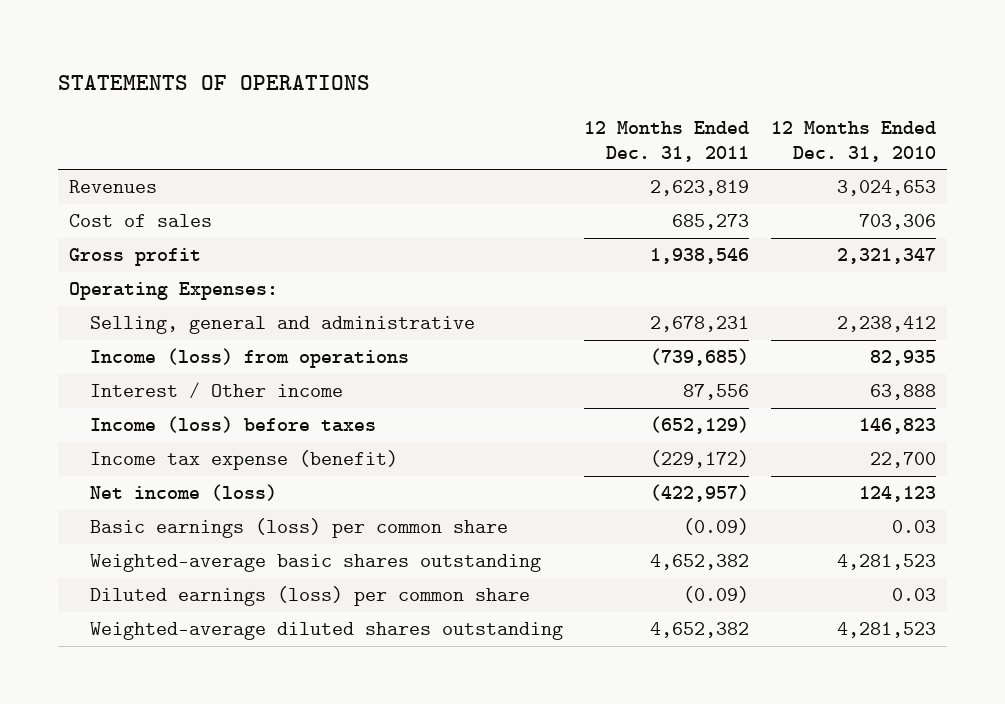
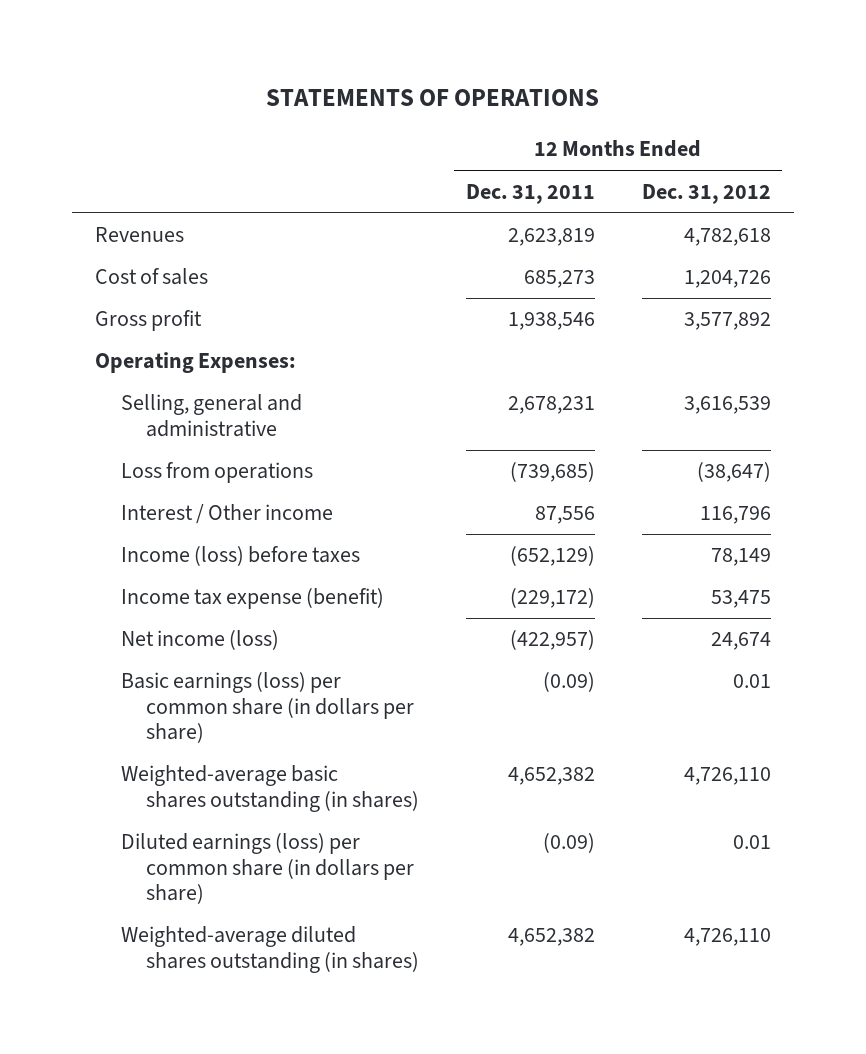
[771,120,937,162] 12 Months Ended Dec. 31, 2010 -> none
none -> [641,183,771,204] Dec. 31, 2012
[89,348,409,369] Income (loss) from operations -> [120,462,313,484] Loss from operations
[89,518,508,539] Basic earnings (loss) per common share -> [120,672,415,744] Basic earnings (loss) per common share (in dollars per share)
[89,554,541,573] Weighted-average basic shares outstanding -> [120,765,420,812] Weighted-average basic shares outstanding (in shares)
[89,586,530,607] Diluted earnings (loss) per common share -> [120,833,415,905] Diluted earnings (loss) per common share (in dollars per share)
[89,622,563,641] Weighted-average diluted shares outstanding -> [120,926,420,973] Weighted-average diluted shares outstanding (in shares)

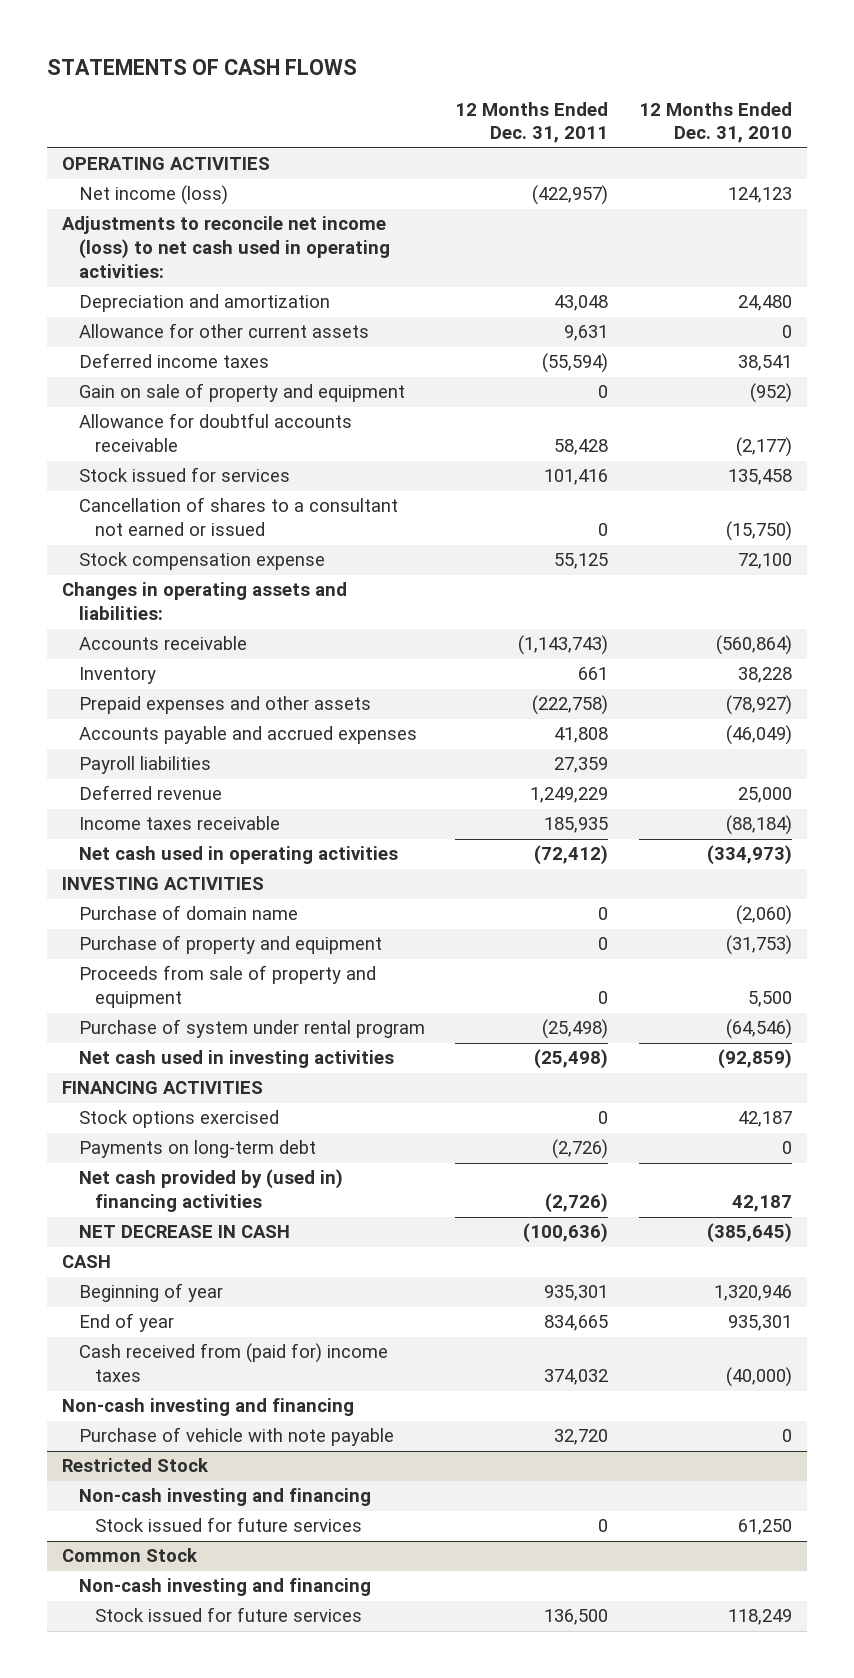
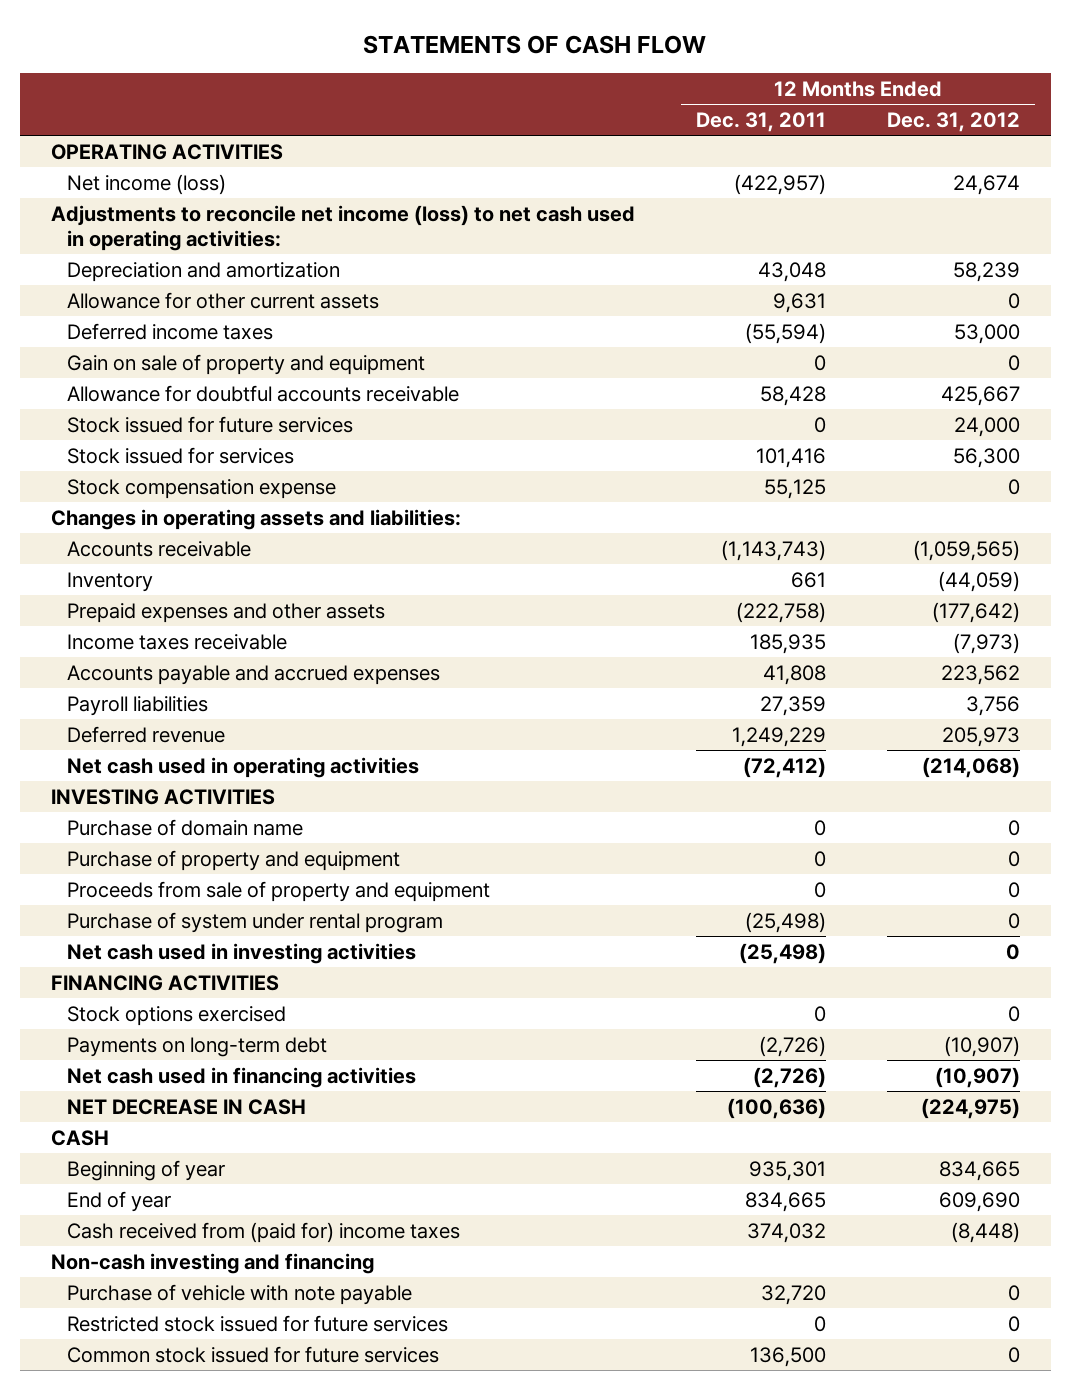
[46,59,357,76] STATEMENTS OF CASH FLOWS -> [363,34,707,54] STATEMENTS OF CASH FLOW
[638,101,792,144] 12 Months Ended Dec. 31, 2010 -> none
none -> [887,112,1021,133] Dec. 31, 2012
none -> [67,415,354,433] Stock issued for future services
[78,497,398,537] Cancellation of shares to a consultant not earned or issued -> none
[78,816,280,831] Income taxes receivable -> [67,633,288,650] Income taxes receivable
[78,1169,343,1213] Net cash provided by (used in) financing activities -> [67,1066,417,1088] Net cash used in financing activities
[61,1458,209,1473] Restricted Stock -> none
[78,1488,371,1507] Non-cash investing and financing -> none
[61,1548,198,1563] Common Stock -> none
[78,1578,371,1597] Non-cash investing and financing -> none
[95,1517,363,1533] Stock issued for future services -> [67,1314,449,1332] Restricted stock issued for future services
[95,1607,363,1623] Stock issued for future services -> [67,1345,440,1363] Common stock issued for future services

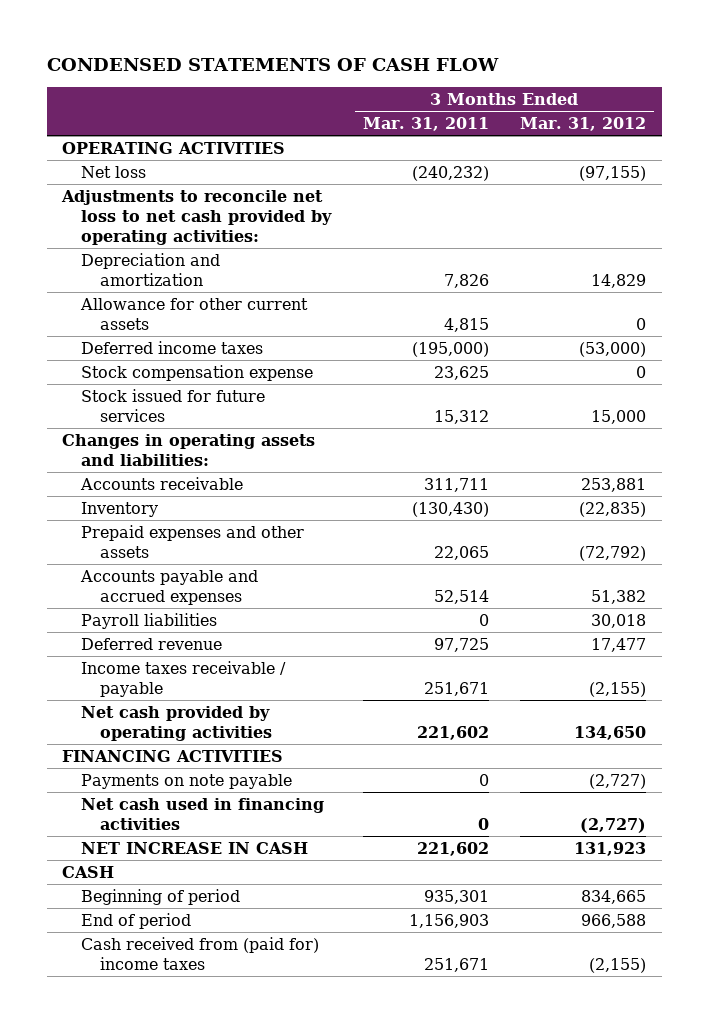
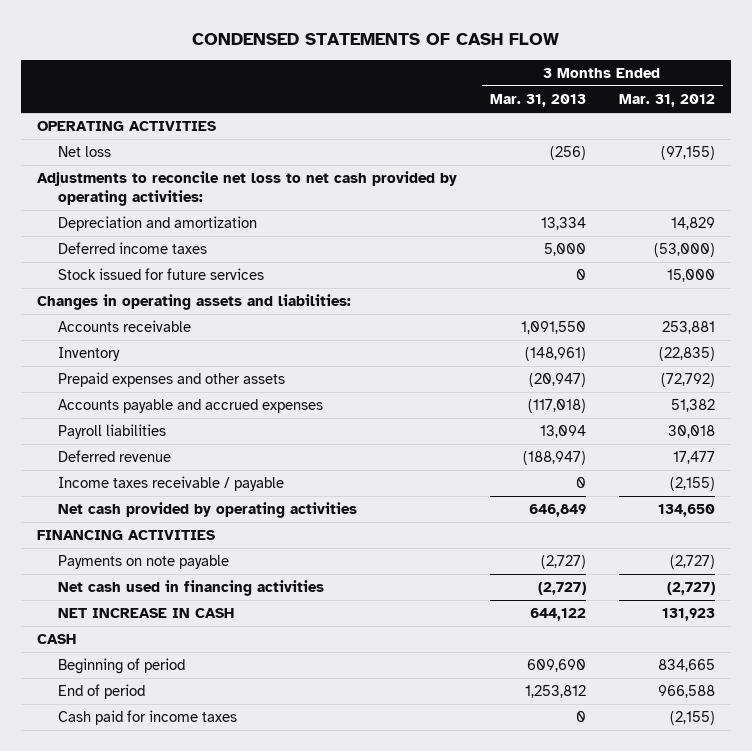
[362,116,489,131] Mar. 31, 2011 -> none
none -> [489,94,586,108] Mar. 31, 2013
[80,297,309,330] Allowance for other current assets -> none
[81,364,314,381] Stock compensation expense -> none
[81,936,320,970] Cash received from (paid for) income taxes -> [57,710,237,726] Cash paid for income taxes

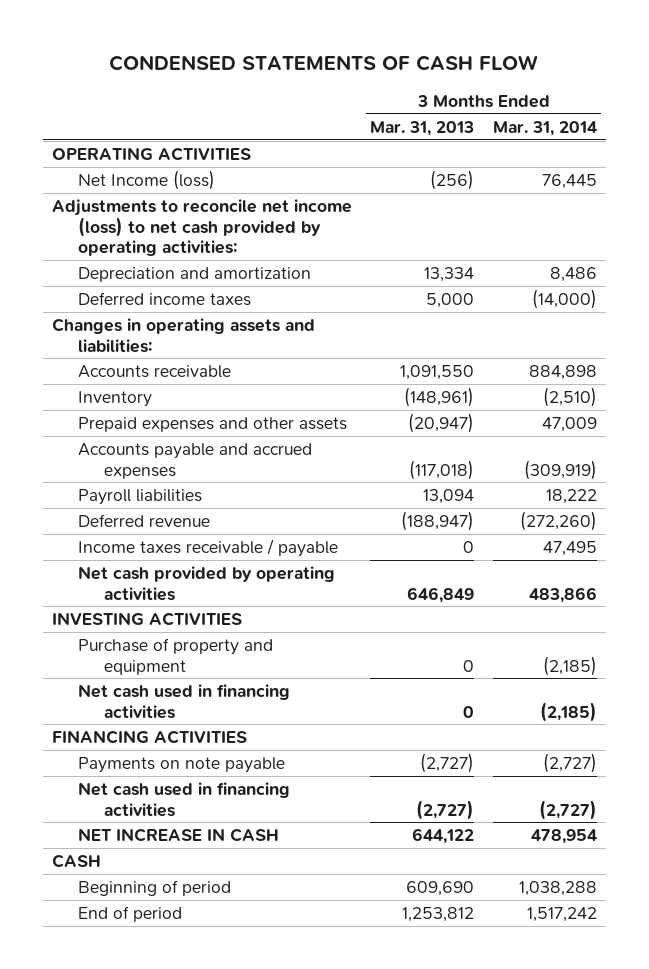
[618,94,715,108] Mar. 31, 2012 -> none
none -> [492,120,597,136] Mar. 31, 2014
[57,146,111,158] Net loss -> [78,169,216,190] Net Income (loss)
[37,171,458,206] Adjustments to reconcile net loss to net cash provided by operating activities: -> [52,198,353,257] Adjustments to reconcile net income (loss) to net cash provided by operating activities:
[57,268,264,281] Stock issued for future services -> none
none -> [52,611,243,626] INVESTING ACTIVITIES
none -> [78,637,274,675] Purchase of property and equipment
none -> [78,683,291,719] Net cash used in financing activities
[57,710,237,726] Cash paid for income taxes -> none

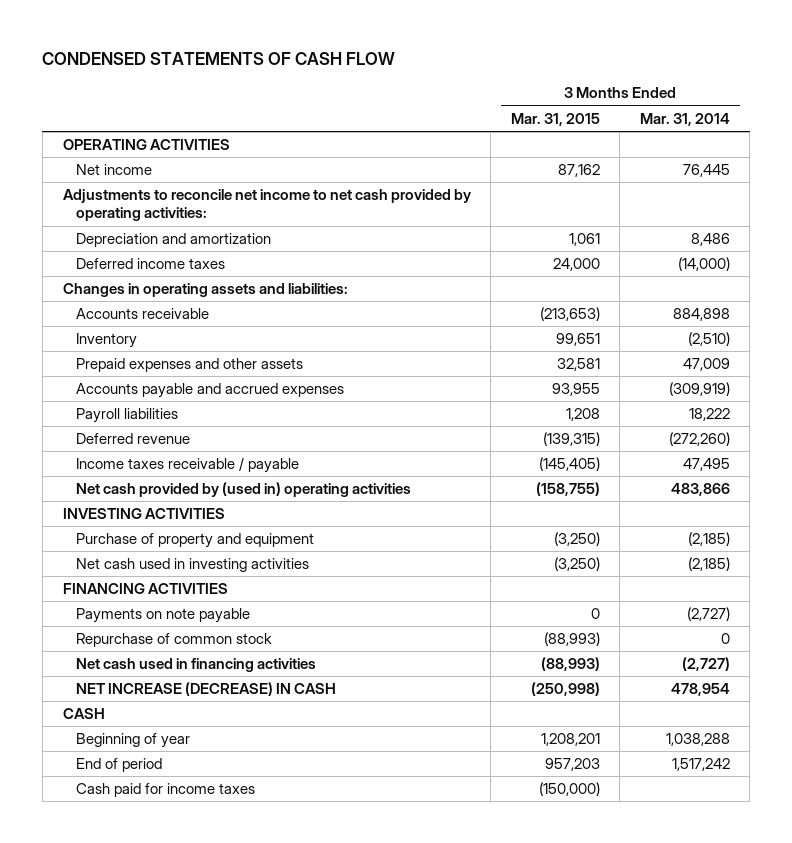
[370,120,475,136] Mar. 31, 2013 -> none
none -> [510,112,600,126] Mar. 31, 2015
[78,169,216,190] Net Income (loss) -> [75,164,152,176] Net income
[52,198,353,257] Adjustments to reconcile net income (loss) to net cash provided by operating activities: -> [62,189,471,222] Adjustments to reconcile net income to net cash provided by operating activities:
[78,565,336,601] Net cash provided by operating activities -> [75,482,411,498] Net cash provided by (used in) operating activities
[78,683,291,719] Net cash used in financing activities -> [75,558,309,573] Net cash used in investing activities
none -> [75,633,272,648] Repurchase of common stock
[78,827,280,842] NET INCREASE IN CASH -> [75,682,336,697] NET INCREASE (DECREASE) IN CASH
[78,879,232,896] Beginning of period -> [75,733,190,749] Beginning of year
none -> [75,783,255,798] Cash paid for income taxes

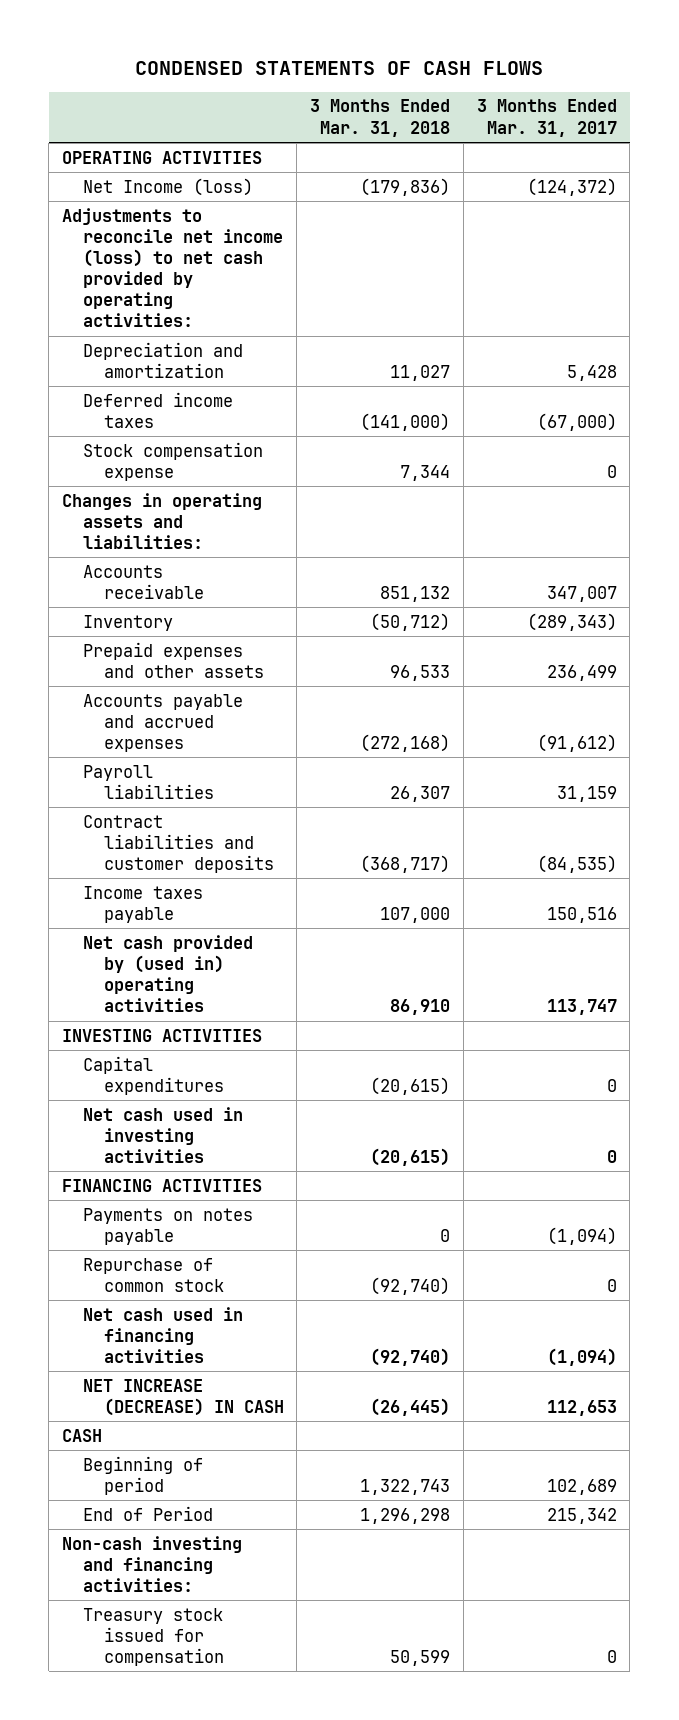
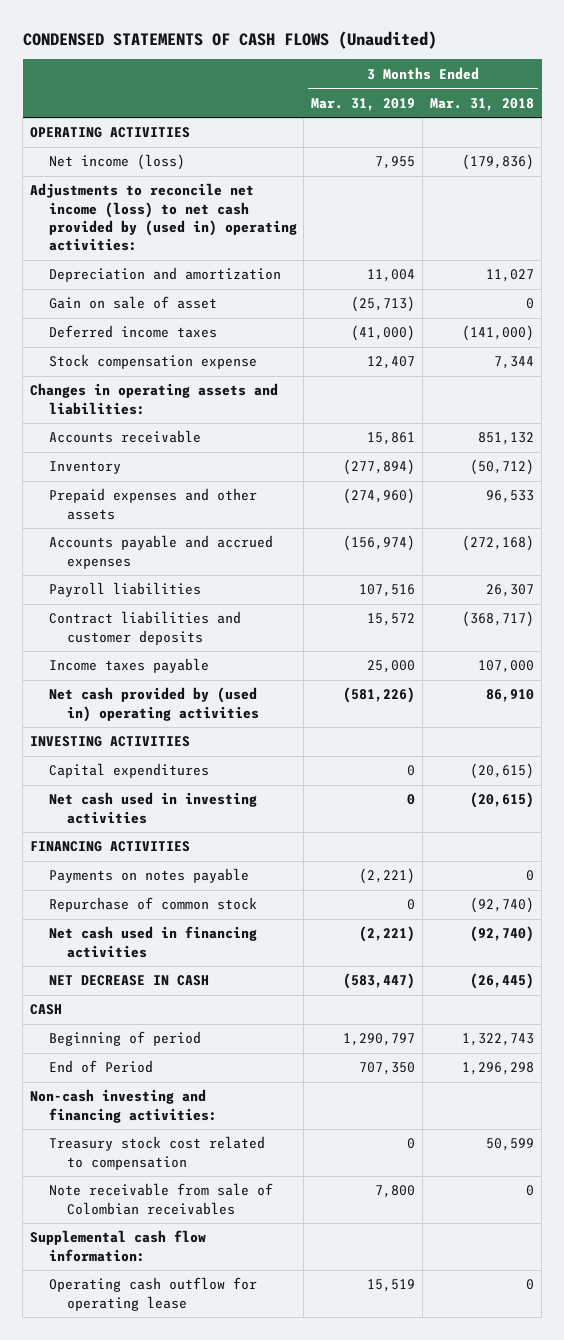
[135,60,544,75] CONDENSED STATEMENTS OF CASH FLOWS -> [22,30,437,49] CONDENSED STATEMENTS OF CASH FLOWS (Unaudited)
[476,99,617,137] 3 Months Ended Mar. 31, 2017 -> none
none -> [311,97,416,111] Mar. 31, 2019
[82,177,253,196] Net Income (loss) -> [48,154,185,171] Net income (loss)
[61,207,283,328] Adjustments to reconcile net income (loss) to net cash provided by operating activities: -> [30,183,297,252] Adjustments to reconcile net income (loss) to net cash provided by (used in) operating activities:
none -> [48,296,217,310] Gain on sale of asset
[82,1378,284,1416] NET INCREASE (DECREASE) IN CASH -> [48,975,209,987] NET DECREASE IN CASH
[82,1607,224,1667] Treasury stock issued for compensation -> [48,1136,265,1170] Treasury stock cost related to compensation
none -> [48,1183,273,1215] Note receivable from sale of Colombian receivables
none -> [30,1230,207,1262] Supplemental cash flow information:
none -> [48,1277,257,1311] Operating cash outflow for operating lease

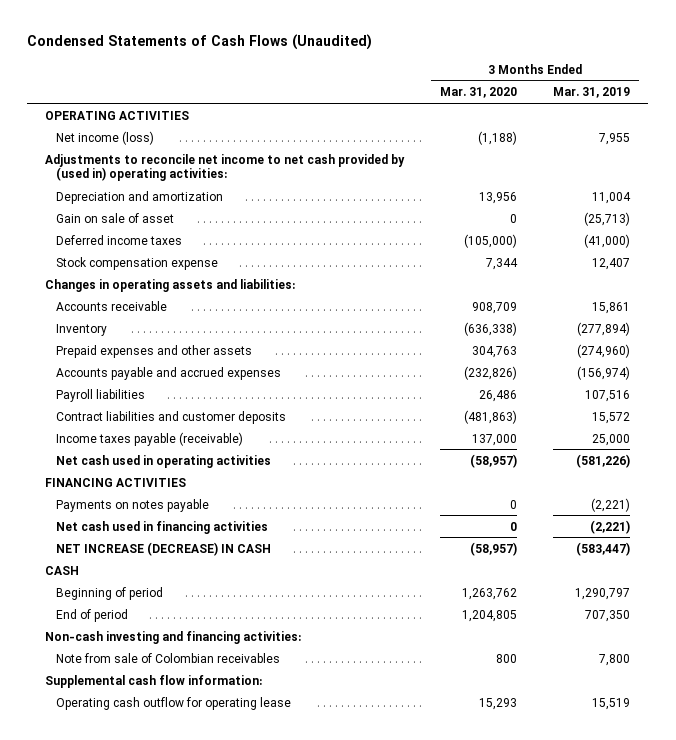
[22,30,437,49] CONDENSED STATEMENTS OF CASH FLOWS (Unaudited) -> [27,34,373,51] Condensed Statements of Cash Flows (Unaudited)
[430,97,535,111] Mar. 31, 2018 -> none
none -> [440,87,518,99] Mar. 31, 2020
[30,183,297,252] Adjustments to reconcile net income (loss) to net cash provided by (used in) operating activities: -> [45,153,406,182] Adjustments to reconcile net income to net cash provided by (used in) operating activities:
[30,736,191,748] INVESTING ACTIVITIES -> none
[48,763,209,779] Capital expenditures -> none
[48,792,257,824] Net cash used in investing activities -> none
[48,658,209,674] Income taxes payable -> [55,431,243,446] Income taxes payable (receivable)
[48,687,259,722] Net cash provided by (used in) operating activities -> [55,454,271,468] Net cash used in operating activities
[48,897,257,913] Repurchase of common stock -> none
[48,975,209,987] NET DECREASE IN CASH -> [55,541,271,556] NET INCREASE (DECREASE) IN CASH
[48,1060,153,1074] End of Period -> [55,608,128,622] End of period
[48,1136,265,1170] Treasury stock cost related to compensation -> none
[48,1183,273,1215] Note receivable from sale of Colombian receivables -> [55,652,280,663] Note from sale of Colombian receivables

